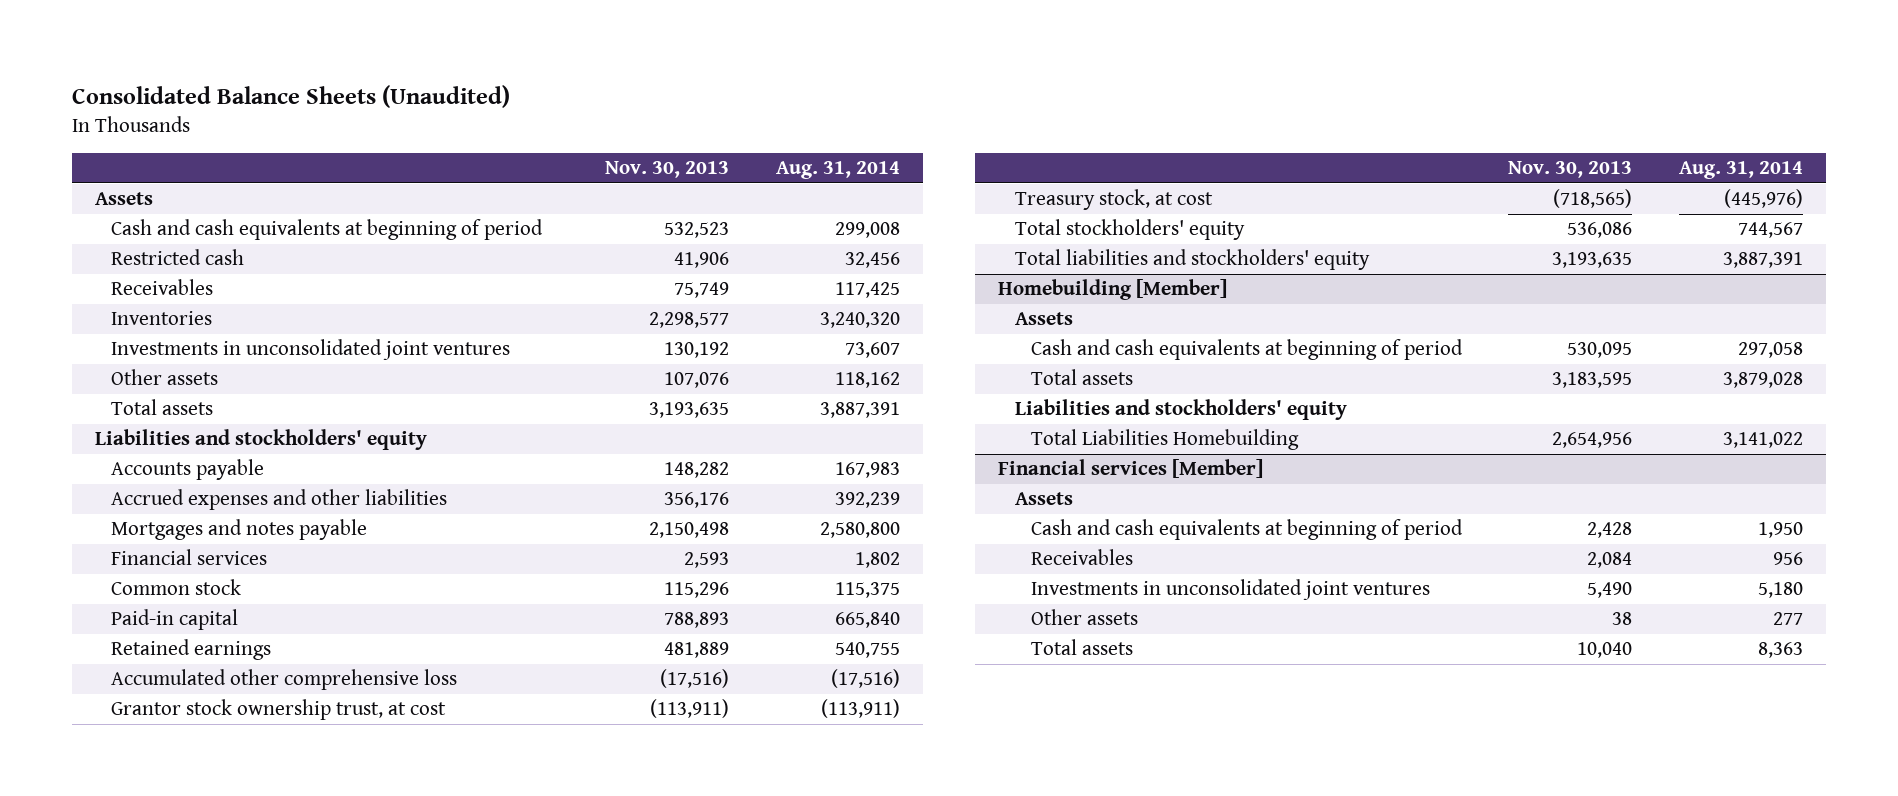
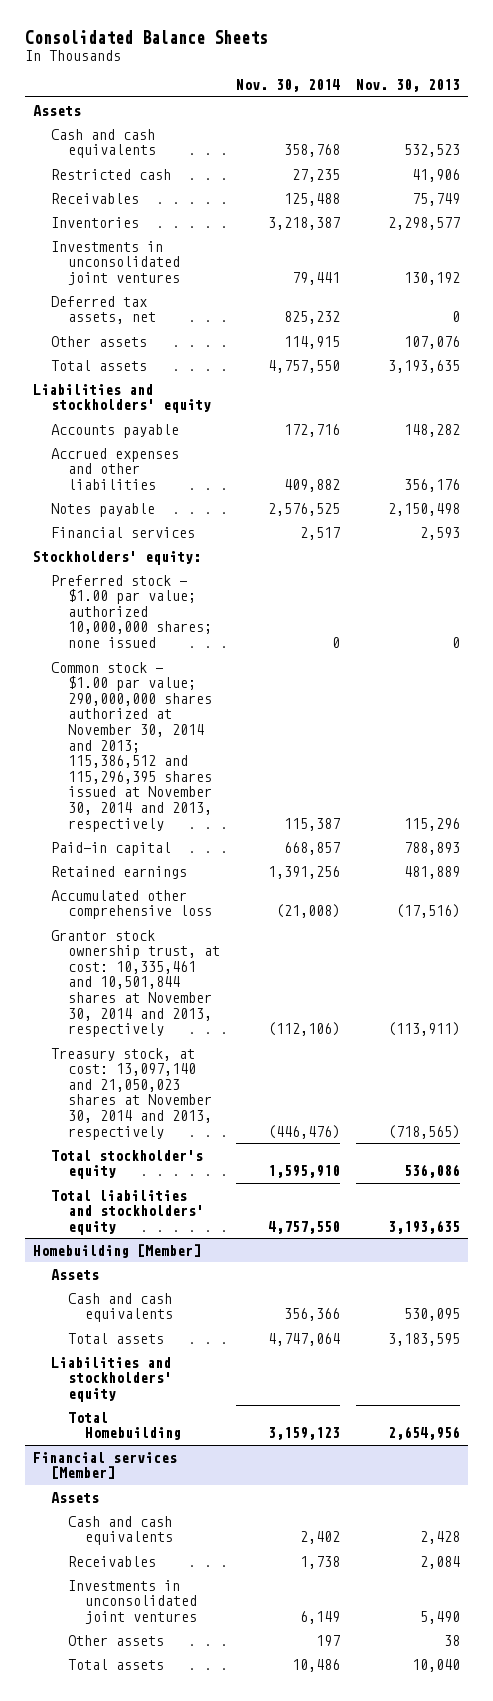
[71,85,510,109] Consolidated Balance Sheets (Unaudited) -> [25,30,269,45] Consolidated Balance Sheets
[775,161,900,180] Aug. 31, 2014 -> none
none -> [235,79,340,93] Nov. 30, 2014
[111,219,544,241] Cash and cash equivalents at beginning of period -> [50,128,156,159] Cash and cash equivalents
none -> [50,295,156,325] Deferred tax assets, net
[111,519,368,541] Mortgages and notes payable -> [50,502,155,517] Notes payable
none -> [33,550,202,565] Stockholders' equity:
none -> [50,574,212,649] Preferred stock - $1.00 par value; authorized 10,000,000 shares; none issued
[111,579,242,596] Common stock -> [50,661,212,832] Common stock - $1.00 par value; 290,000,000 shares authorized at November 30, 2014 and 2013; 115,386,512 and 115,296,395 shares issued at November 30, 2014 and 2013, respectively
[111,699,447,721] Grantor stock ownership trust, at cost -> [50,929,220,1038] Grantor stock ownership trust, at cost: 10,335,461 and 10,501,844 shares at November 30, 2014 and 2013, respectively
[1014,189,1213,211] Treasury stock, at cost -> [50,1047,212,1140] Treasury stock, at cost: 13,097,140 and 21,050,023 shares at November 30, 2014 and 2013, respectively
[1014,219,1245,241] Total stockholders' equity -> [50,1149,203,1180] Total stockholder's equity
[1030,339,1463,361] Cash and cash equivalents at beginning of period -> [67,1292,173,1323] Cash and cash equivalents
[1030,429,1299,451] Total Liabilities Homebuilding -> [67,1411,181,1441] Total Homebuilding
[1030,519,1463,541] Cash and cash equivalents at beginning of period -> [67,1515,173,1546] Cash and cash equivalents

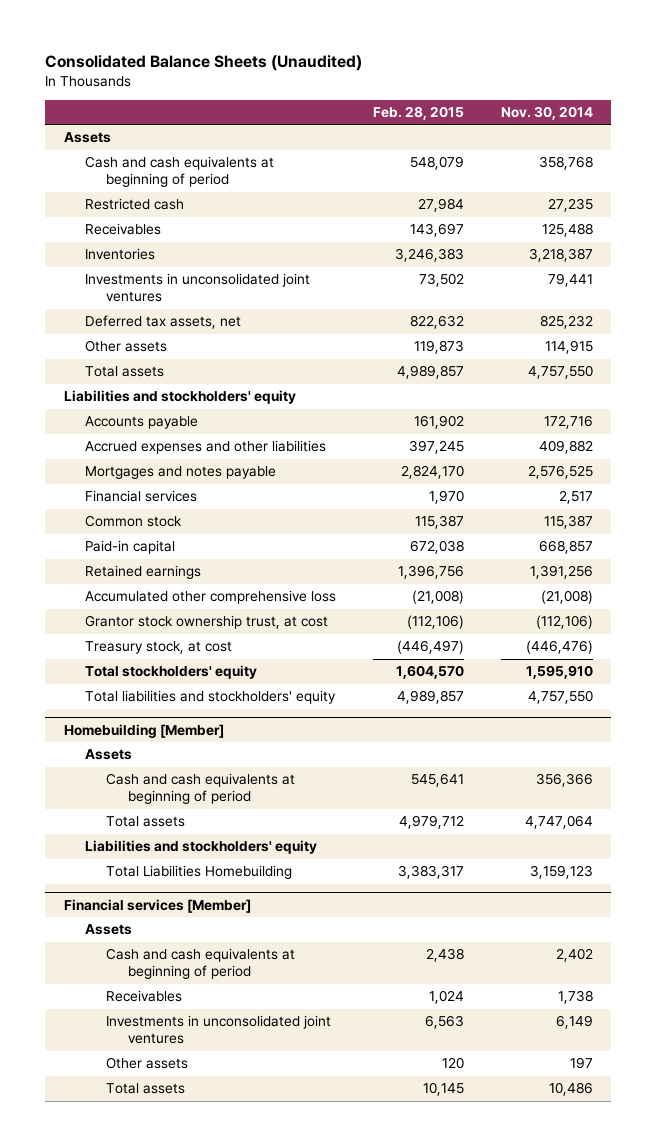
[25,30,269,45] Consolidated Balance Sheets -> [45,54,363,71] Consolidated Balance Sheets (Unaudited)
[355,79,460,93] Nov. 30, 2013 -> none
none -> [372,105,464,120] Feb. 28, 2015
[50,128,156,159] Cash and cash equivalents -> [85,156,275,188] Cash and cash equivalents at beginning of period
[50,502,155,517] Notes payable -> [85,466,277,480] Mortgages and notes payable
[33,550,202,565] Stockholders' equity: -> none
[50,574,212,649] Preferred stock - $1.00 par value; authorized 10,000,000 shares; none issued -> none
[50,661,212,832] Common stock - $1.00 par value; 290,000,000 shares authorized at November 30, 2014 and 2013; 115,386,512 and 115,296,395 shares issued at November 30, 2014 and 2013, respectively -> [85,515,183,528] Common stock
[50,929,220,1038] Grantor stock ownership trust, at cost: 10,335,461 and 10,501,844 shares at November 30, 2014 and 2013, respectively -> [85,615,329,630] Grantor stock ownership trust, at cost
[50,1047,212,1140] Treasury stock, at cost: 13,097,140 and 21,050,023 shares at November 30, 2014 and 2013, respectively -> [85,641,233,655] Treasury stock, at cost
[50,1149,203,1180] Total stockholder's equity -> [85,665,258,680] Total stockholders' equity
[67,1292,173,1323] Cash and cash equivalents -> [106,773,296,805] Cash and cash equivalents at beginning of period
[67,1411,181,1441] Total Homebuilding -> [106,865,293,880] Total Liabilities Homebuilding
[67,1515,173,1546] Cash and cash equivalents -> [106,948,296,980] Cash and cash equivalents at beginning of period

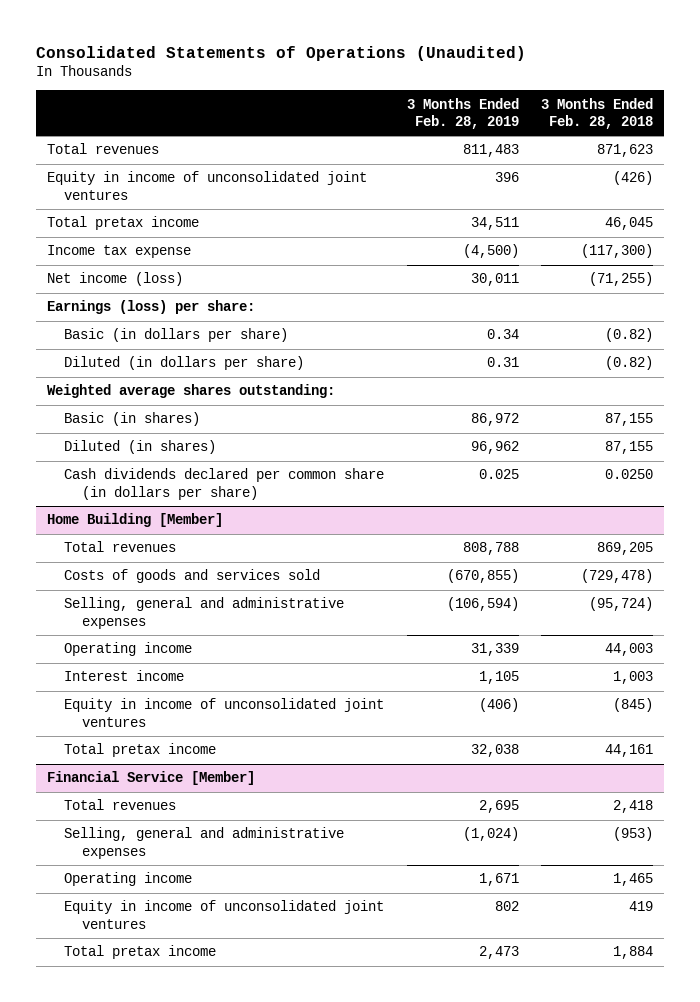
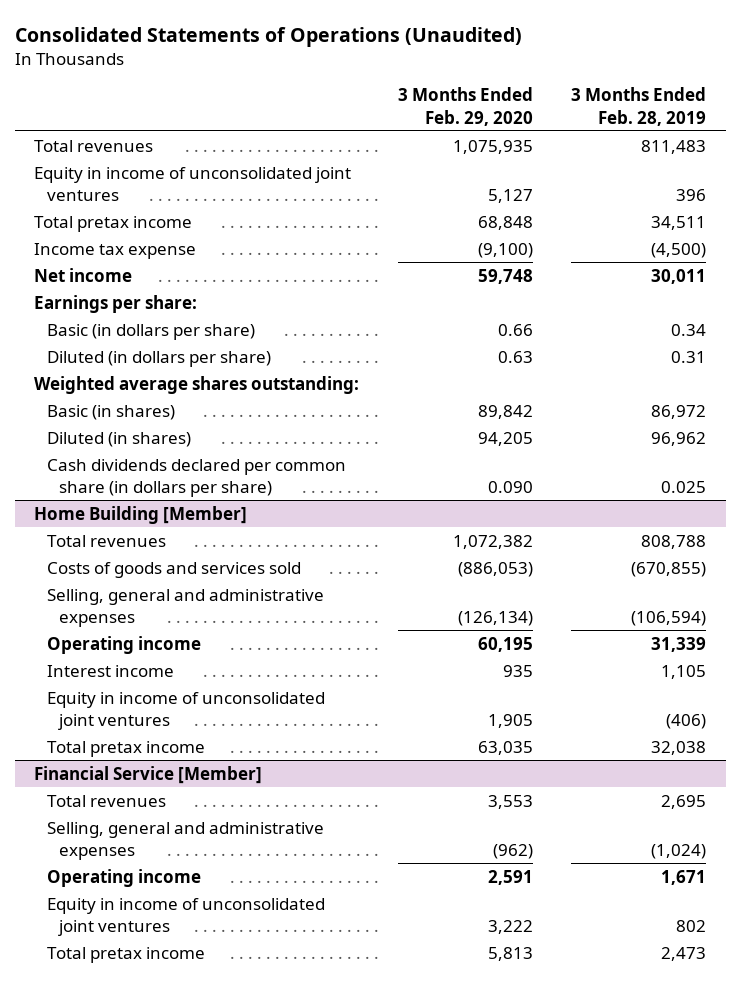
[541,97,654,130] 3 Months Ended Feb. 28, 2018 -> none
none -> [397,87,533,126] 3 Months Ended Feb. 29, 2020
[47,272,184,287] Net income (loss) -> [34,267,133,282] Net income
[47,300,256,315] Earnings (loss) per share: -> [34,294,198,313] Earnings per share:

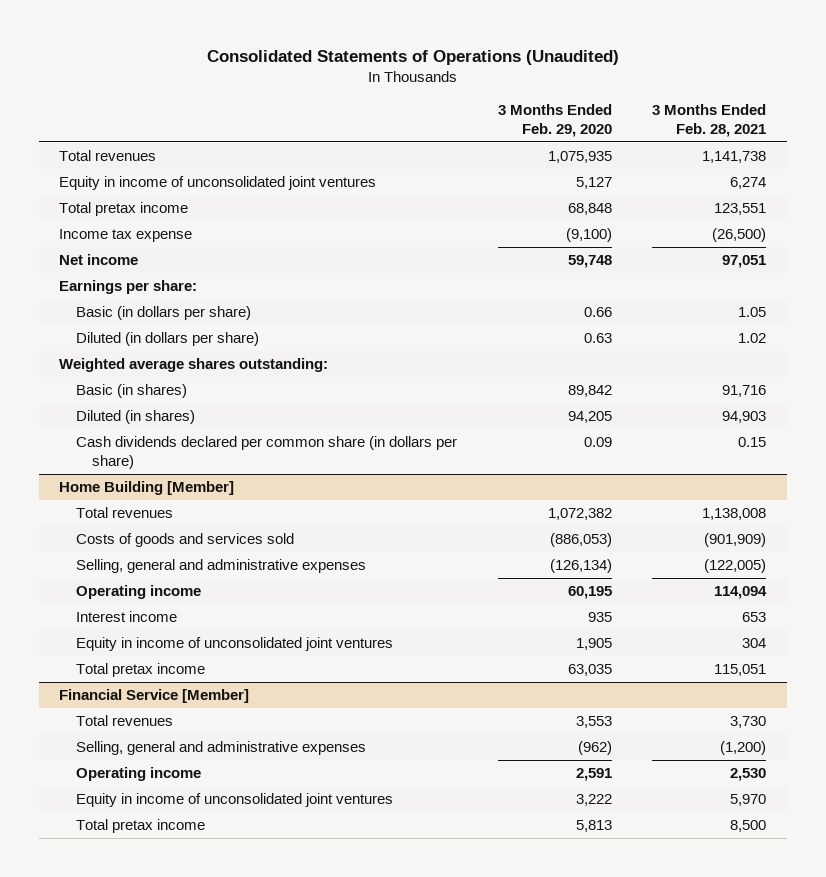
[571,87,707,126] 3 Months Ended Feb. 28, 2019 -> none
none -> [652,104,767,137] 3 Months Ended Feb. 28, 2021
[487,480,533,493] 0.090 -> [583,437,612,448] 0.09

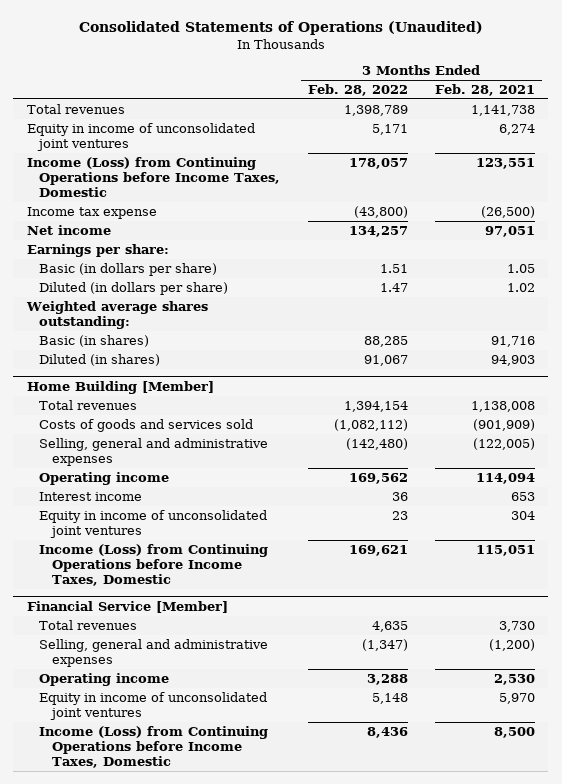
[497,104,612,137] 3 Months Ended Feb. 29, 2020 -> none
none -> [307,84,408,97] Feb. 28, 2022
[59,202,189,217] Total pretax income -> [26,156,281,198] Income (Loss) from Continuing Operations before Income Taxes, Domestic
[75,436,457,470] Cash dividends declared per common share (in dollars per share) -> none
[75,663,205,678] Total pretax income -> [39,543,269,587] Income (Loss) from Continuing Operations before Income Taxes, Domestic
[75,819,205,834] Total pretax income -> [39,725,269,769] Income (Loss) from Continuing Operations before Income Taxes, Domestic

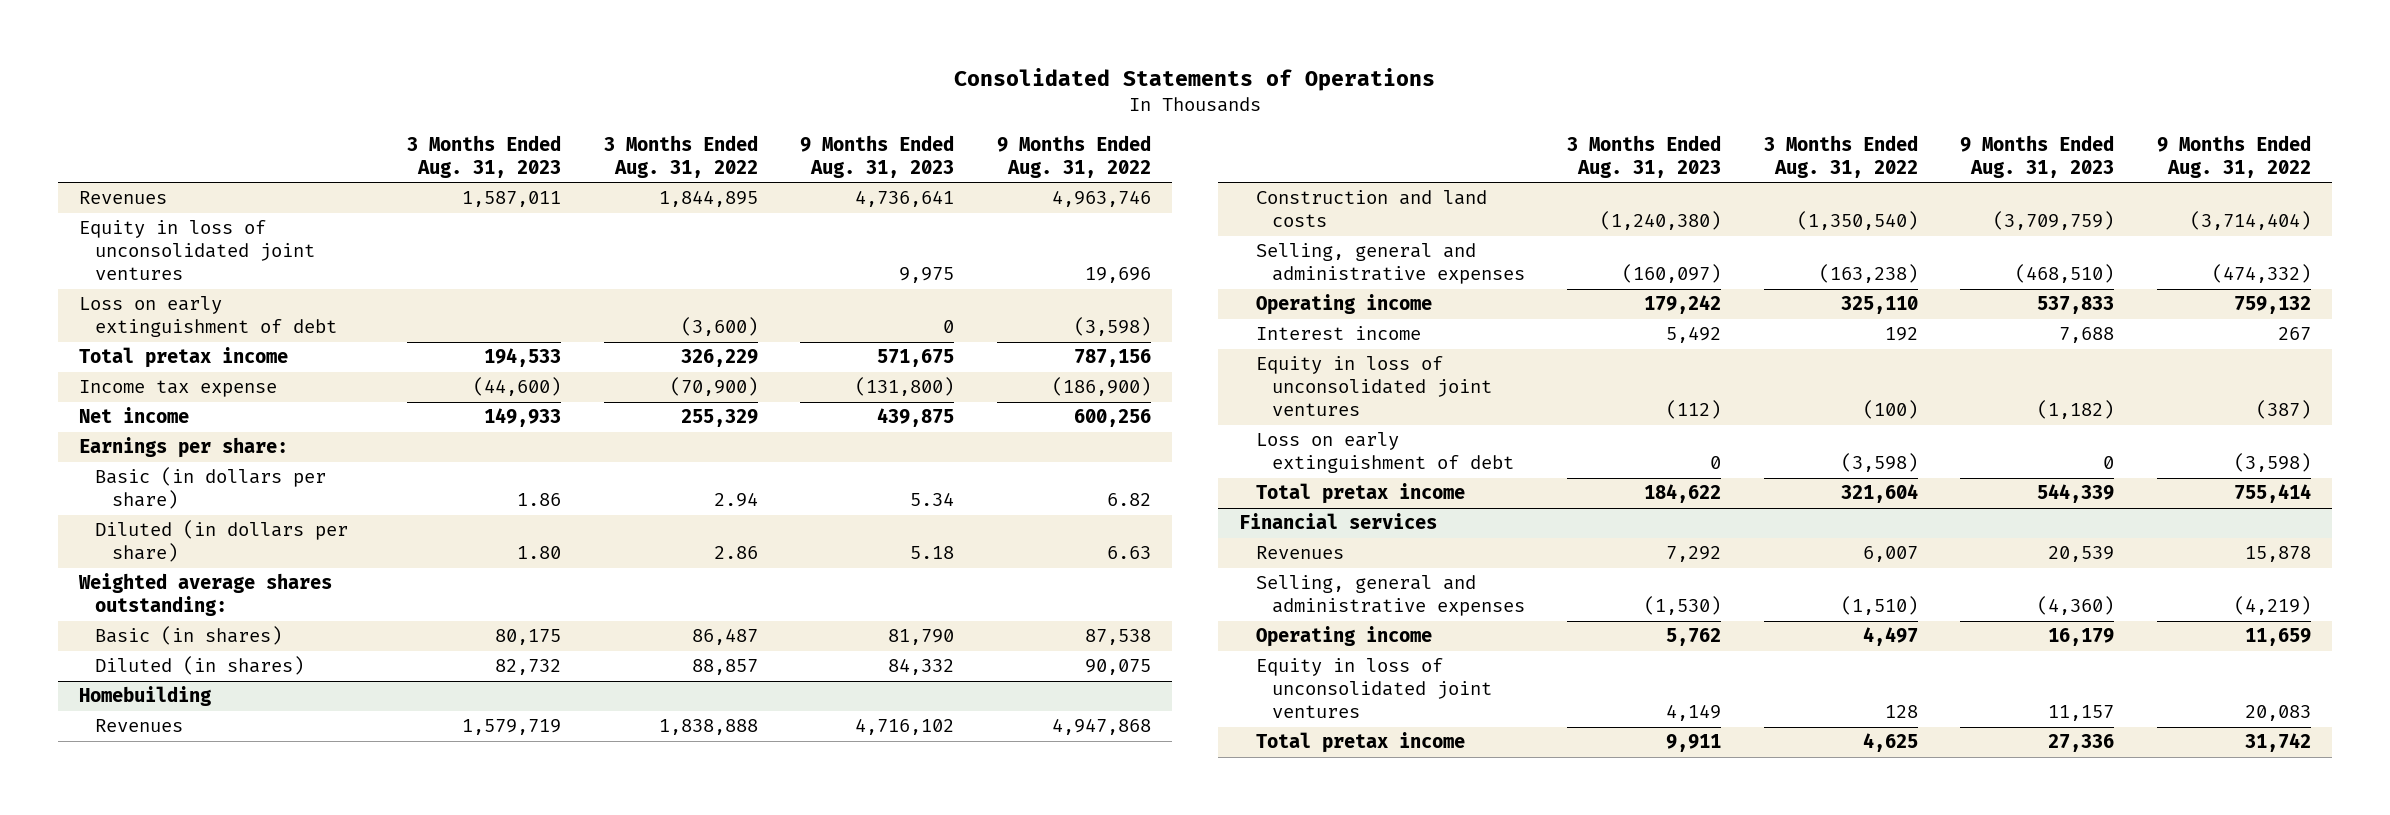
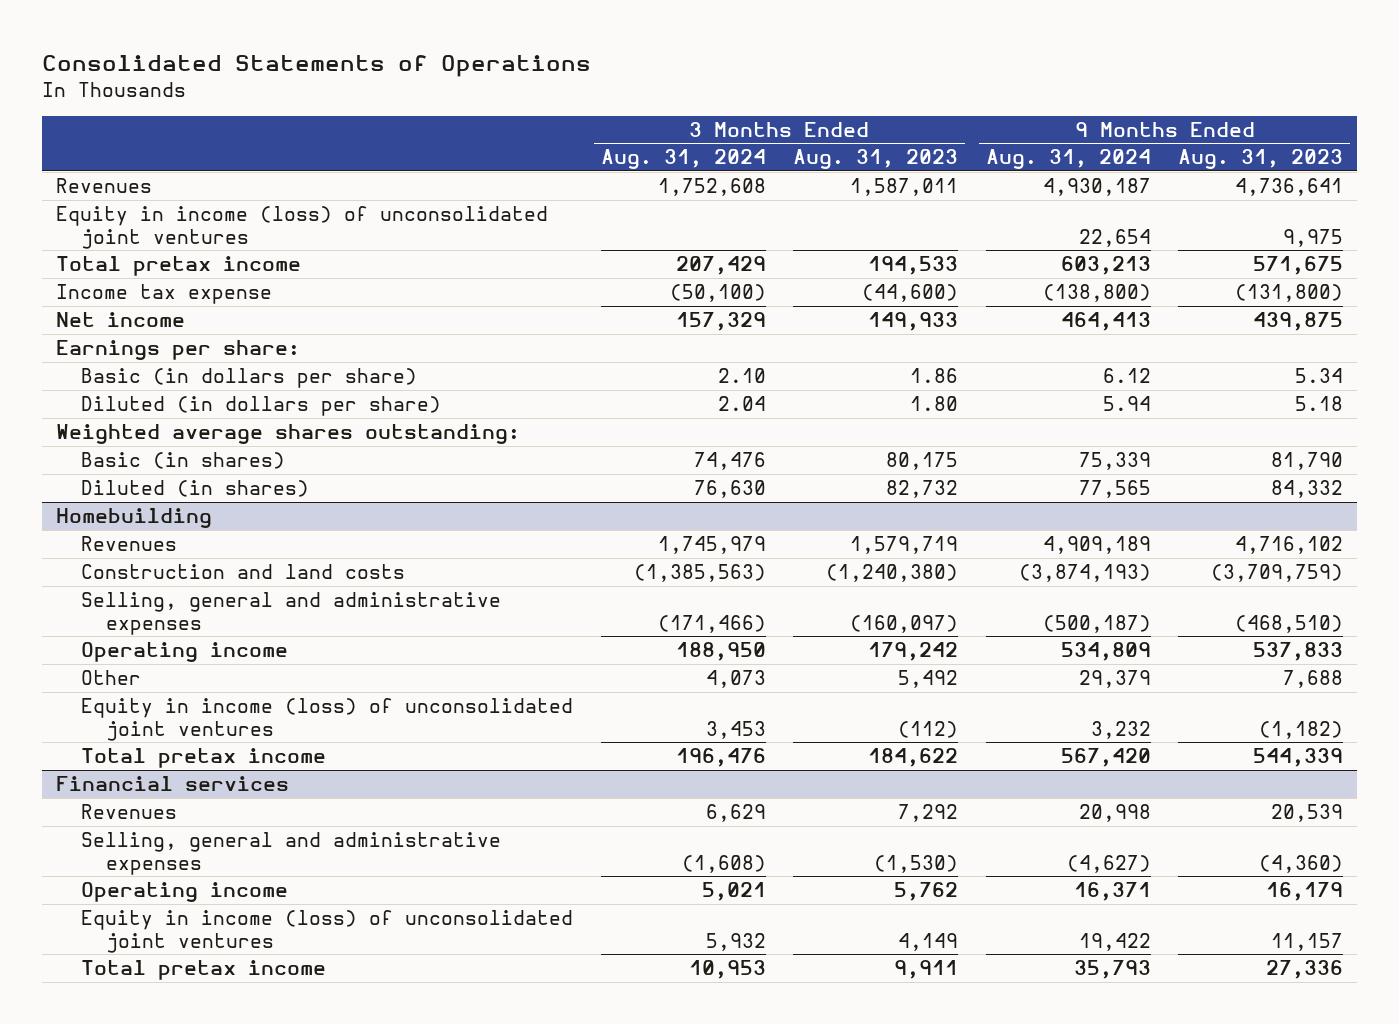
[603,134,758,178] 3 Months Ended Aug. 31, 2022 -> none
[996,134,1151,178] 9 Months Ended Aug. 31, 2022 -> none
none -> [600,149,766,170] Aug. 31, 2024
none -> [985,149,1151,170] Aug. 31, 2024
[78,296,338,338] Loss on early extinguishment of debt -> none
[78,220,316,281] Equity in loss of unconsolidated joint ventures -> [56,205,549,249] Equity in income (loss) of unconsolidated joint ventures
[1255,432,1515,474] Loss on early extinguishment of debt -> none
[1255,326,1421,341] Interest income -> [80,669,141,685] Other
[1255,356,1493,417] Equity in loss of unconsolidated joint ventures -> [80,697,573,741] Equity in income (loss) of unconsolidated joint ventures
[1255,658,1493,719] Equity in loss of unconsolidated joint ventures -> [80,909,573,953] Equity in income (loss) of unconsolidated joint ventures

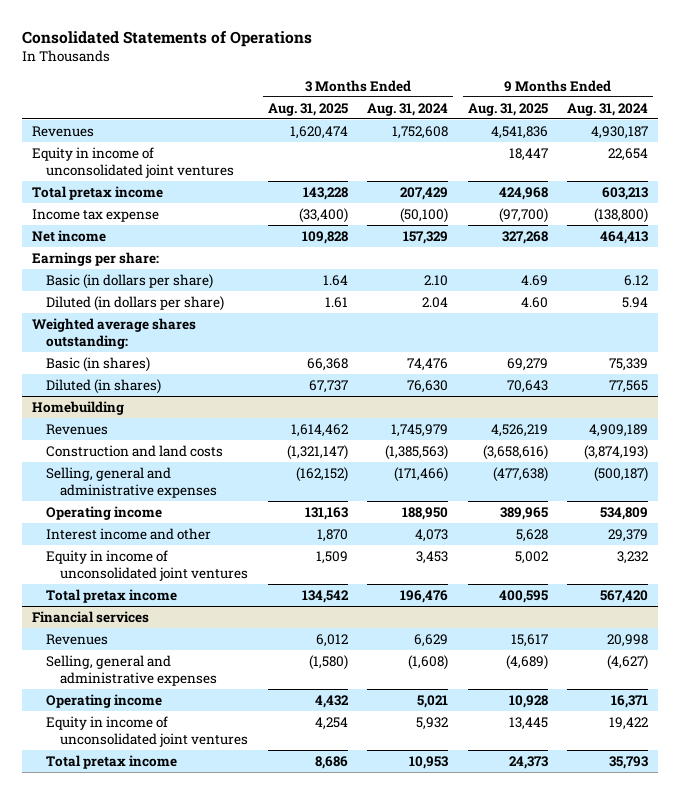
[793,149,959,170] Aug. 31, 2023 -> none
[1178,149,1344,170] Aug. 31, 2023 -> none
none -> [267,102,348,116] Aug. 31, 2025
none -> [467,102,548,116] Aug. 31, 2025
[56,205,549,249] Equity in income (loss) of unconsolidated joint ventures -> [31,146,234,179] Equity in income of unconsolidated joint ventures
[80,669,141,685] Other -> [45,527,211,540] Interest income and other
[80,697,573,741] Equity in income (loss) of unconsolidated joint ventures -> [45,549,249,582] Equity in income of unconsolidated joint ventures
[80,909,573,953] Equity in income (loss) of unconsolidated joint ventures -> [45,715,249,748] Equity in income of unconsolidated joint ventures

